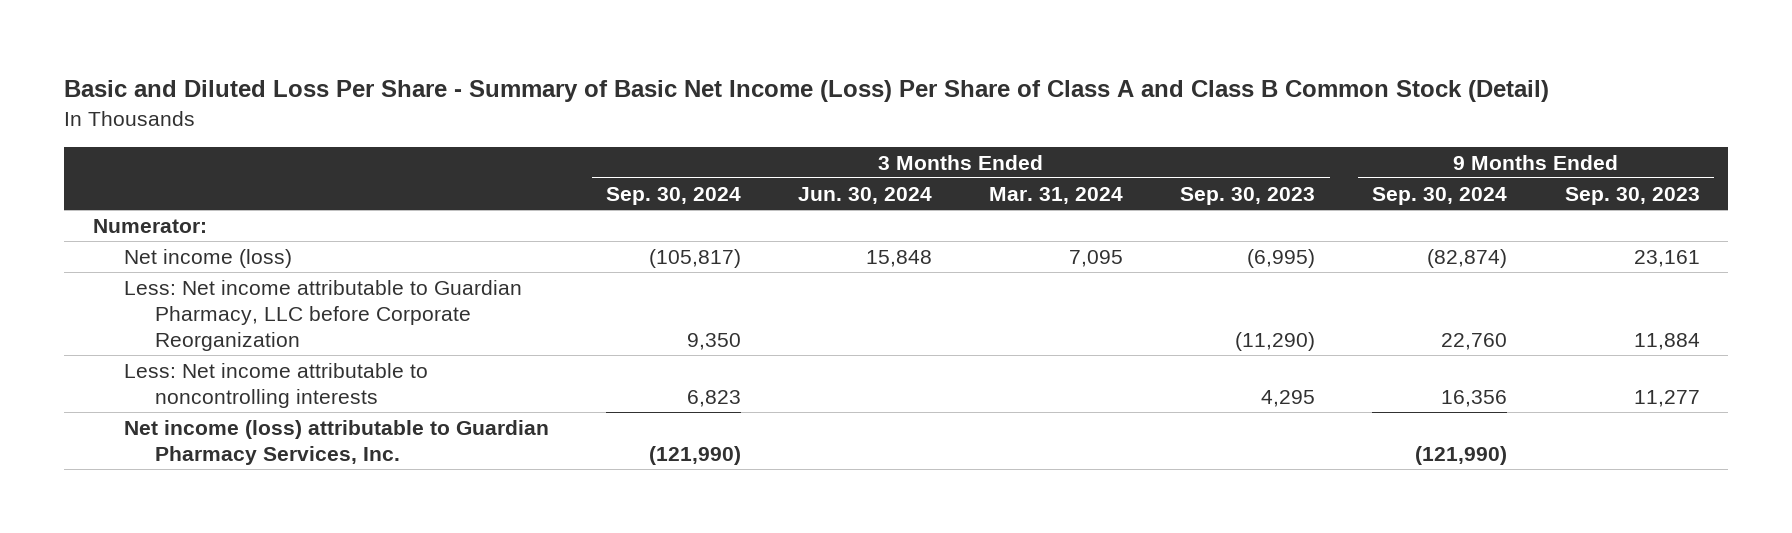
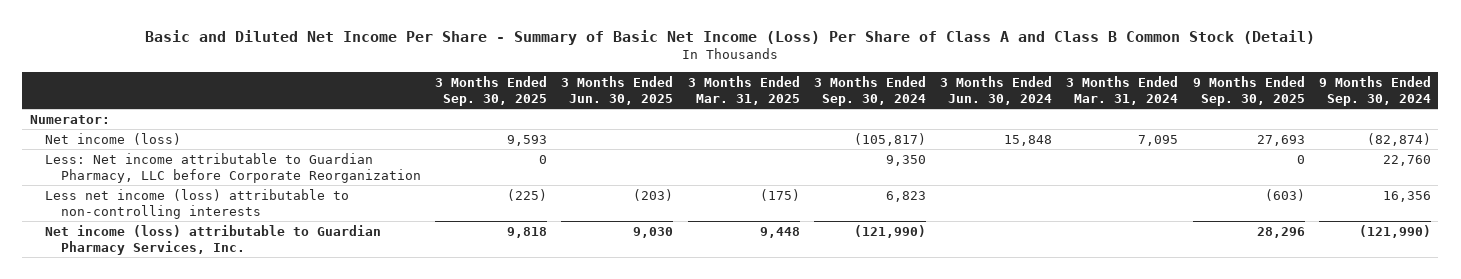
[64,80,1550,103] Basic and Diluted Loss Per Share - Summary of Basic Net Income (Loss) Per Share of Class A and Class B Common Stock (Detail) -> [145,30,1316,46] Basic and Diluted Net Income Per Share - Summary of Basic Net Income (Loss) Per Share of Class A and Class B Common Stock (Detail)
[1180,186,1316,205] Sep. 30, 2023 -> none
[1564,186,1700,205] Sep. 30, 2023 -> none
none -> [435,75,548,106] 3 Months Ended Sep. 30, 2025
none -> [561,75,674,105] 3 Months Ended Jun. 30, 2025
none -> [687,75,800,105] 3 Months Ended Mar. 31, 2025
none -> [1192,75,1305,106] 9 Months Ended Sep. 30, 2025
[123,362,428,408] Less: Net income attributable to noncontrolling interests -> [45,188,350,219] Less net income (loss) attributable to non-controlling interests

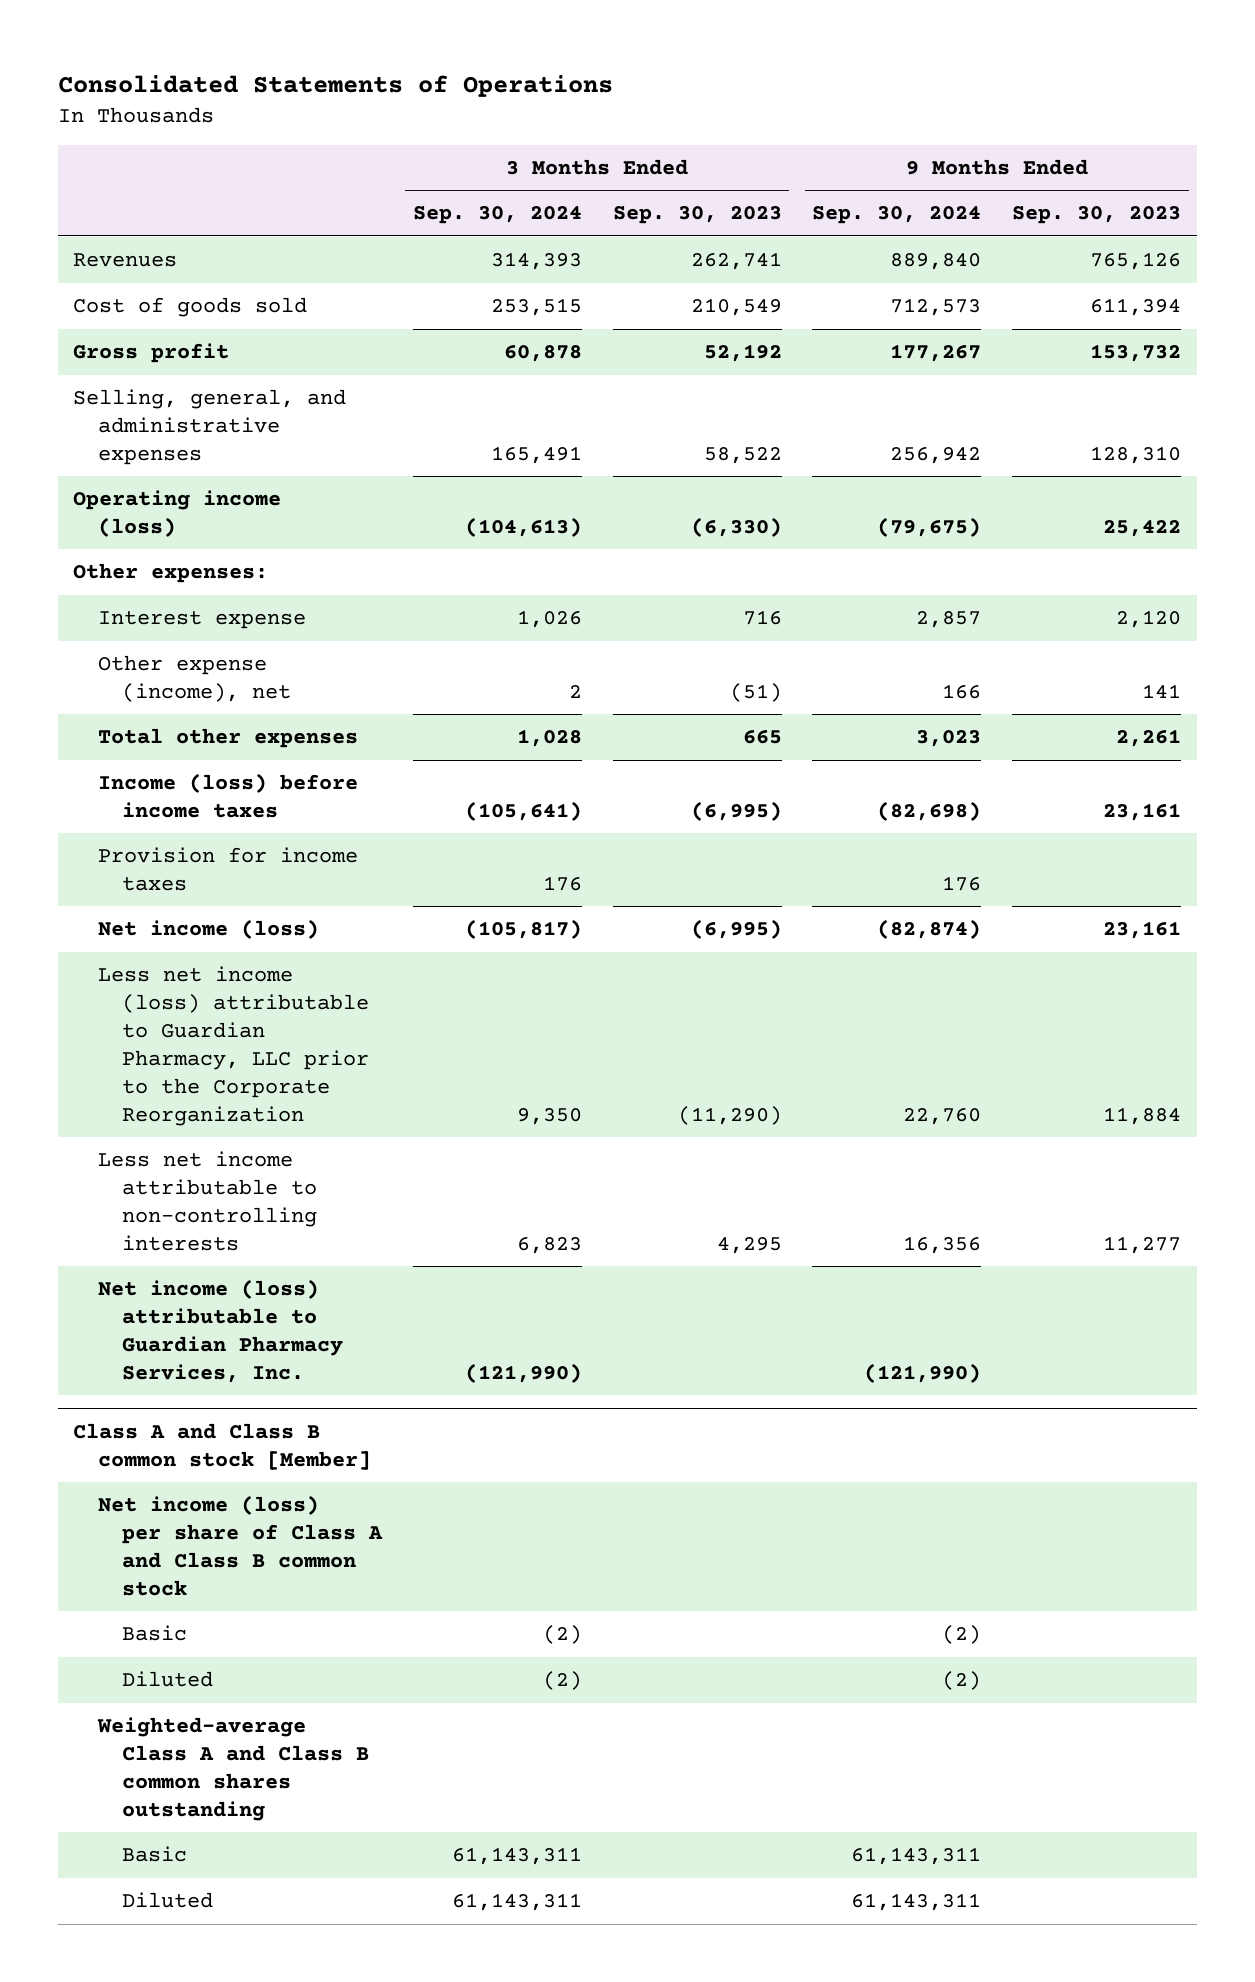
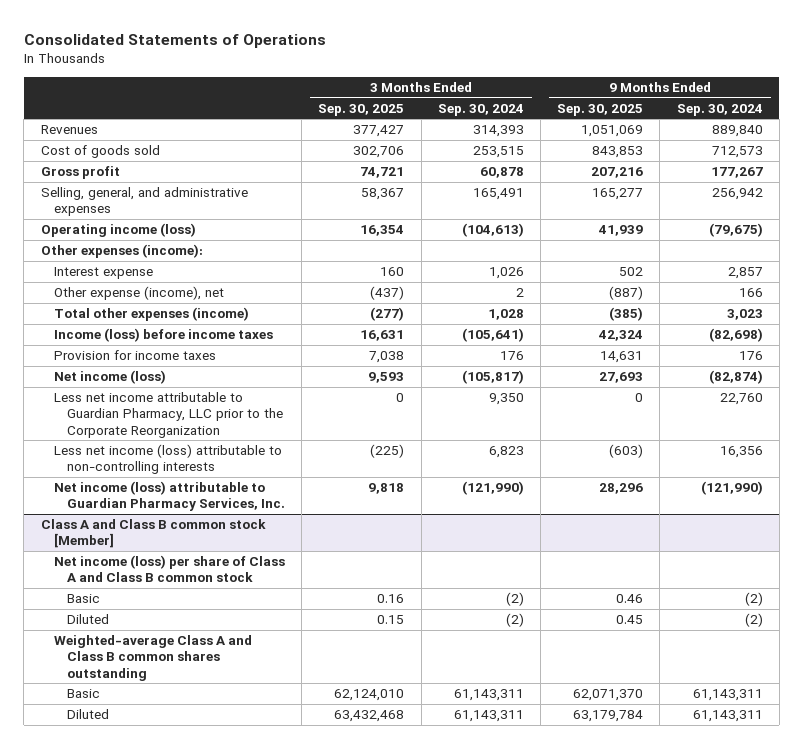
[612,206,782,225] Sep. 30, 2023 -> none
[1012,206,1182,225] Sep. 30, 2023 -> none
none -> [318,103,405,116] Sep. 30, 2025
none -> [557,103,644,116] Sep. 30, 2025
[73,563,269,584] Other expenses: -> [40,244,203,259] Other expenses (income):
[97,728,358,749] Total other expenses -> [53,307,249,322] Total other expenses (income)
[97,966,369,1126] Less net income (loss) attributable to Guardian Pharmacy, LLC prior to the Corporate Reorganization -> [53,392,283,438] Less net income attributable to Guardian Pharmacy, LLC prior to the Corporate Reorganization
[97,1151,317,1251] Less net income attributable to non-controlling interests -> [53,444,282,475] Less net income (loss) attributable to non-controlling interests

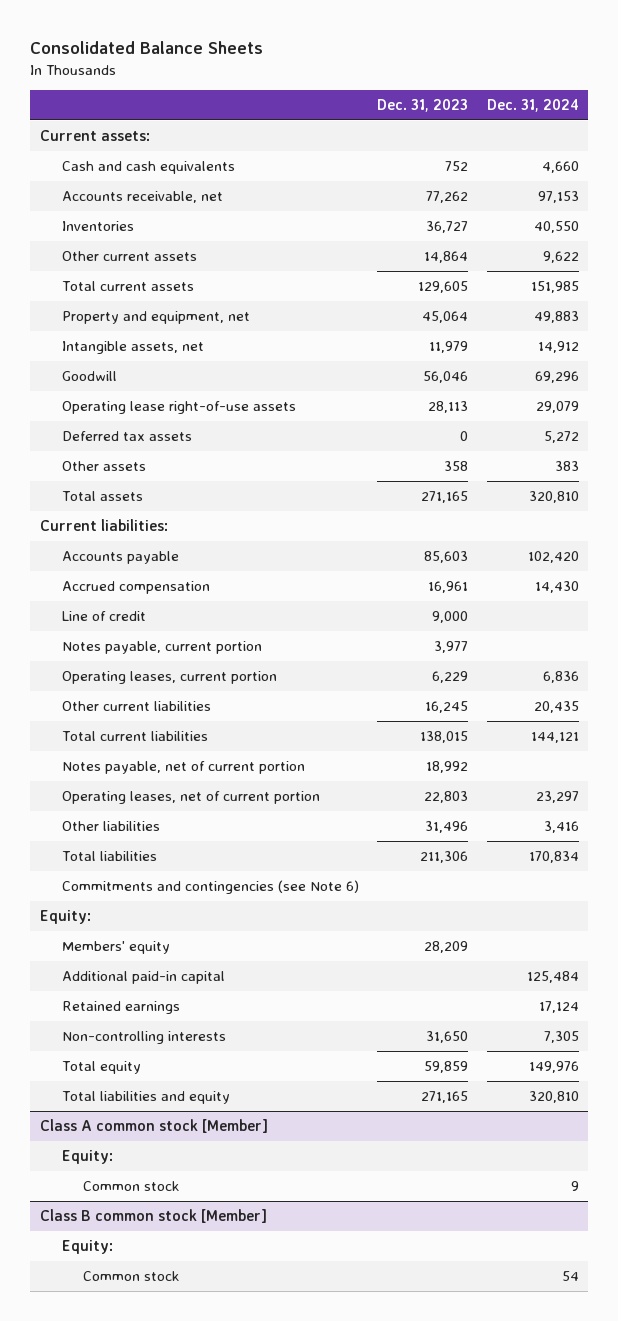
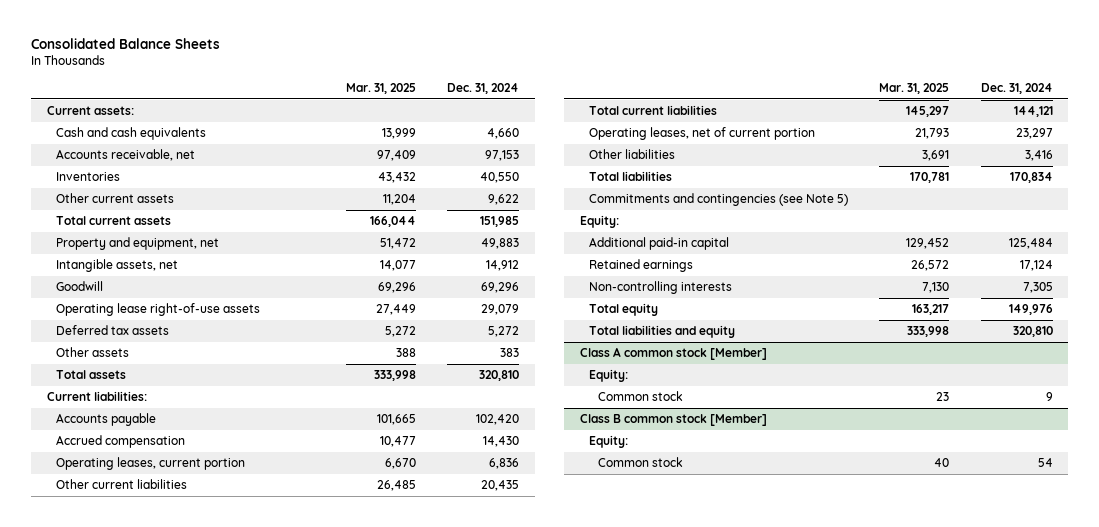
[377,99,469,113] Dec. 31, 2023 -> none
none -> [345,83,416,95] Mar. 31, 2025
[61,611,146,622] Line of credit -> none
[61,641,262,655] Notes payable, current portion -> none
[61,761,305,775] Notes payable, net of current portion -> none
[61,880,359,895] Commitments and contingencies (see Note 6) -> [589,192,849,206] Commitments and contingencies (see Note 5)
[61,941,170,955] Members' equity -> none

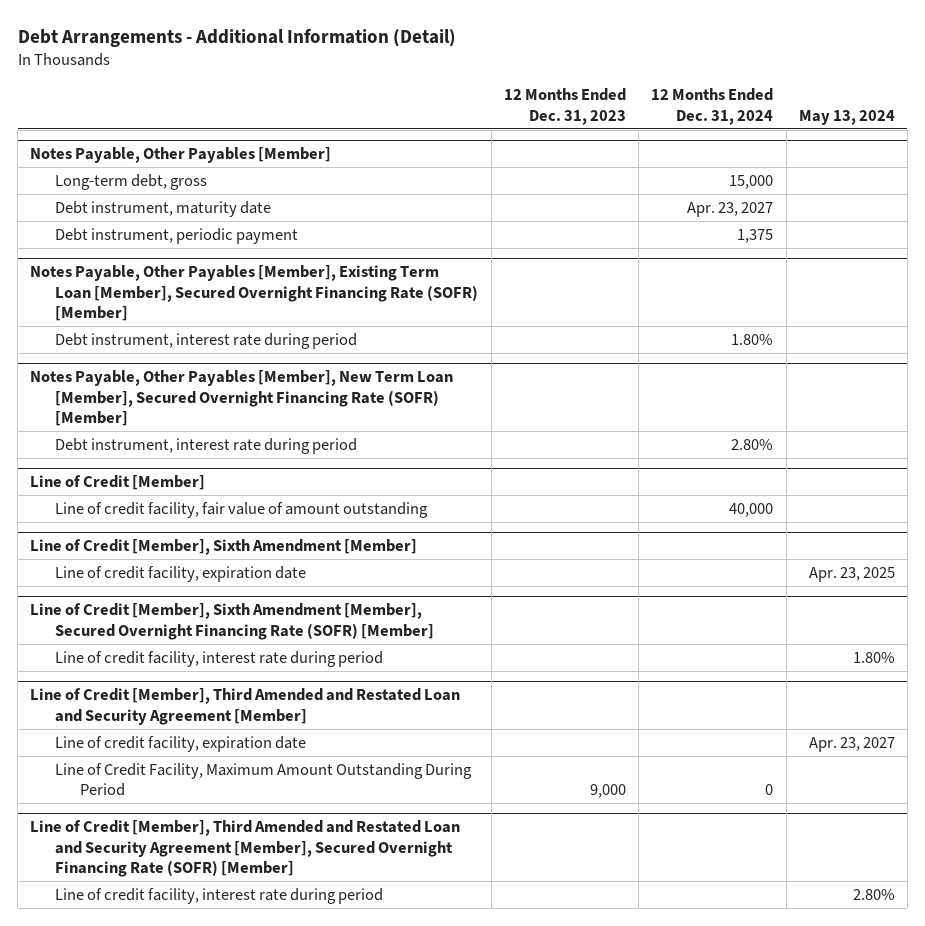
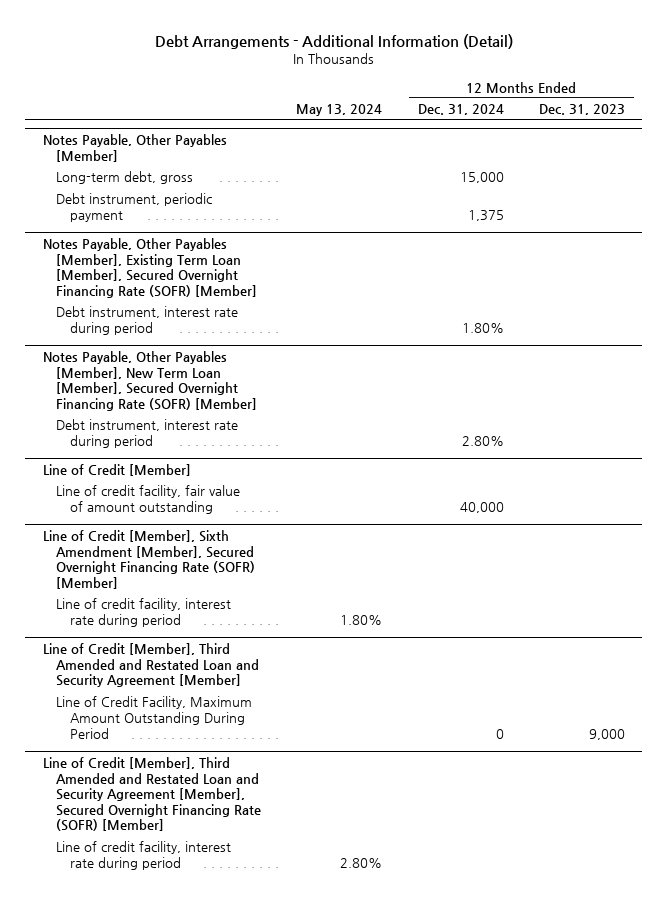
[55,200,272,217] Debt instrument, maturity date -> none
[30,539,418,556] Line of Credit [Member], Sixth Amendment [Member] -> none
[55,565,307,582] Line of credit facility, expiration date -> none
[55,735,307,752] Line of credit facility, expiration date -> none

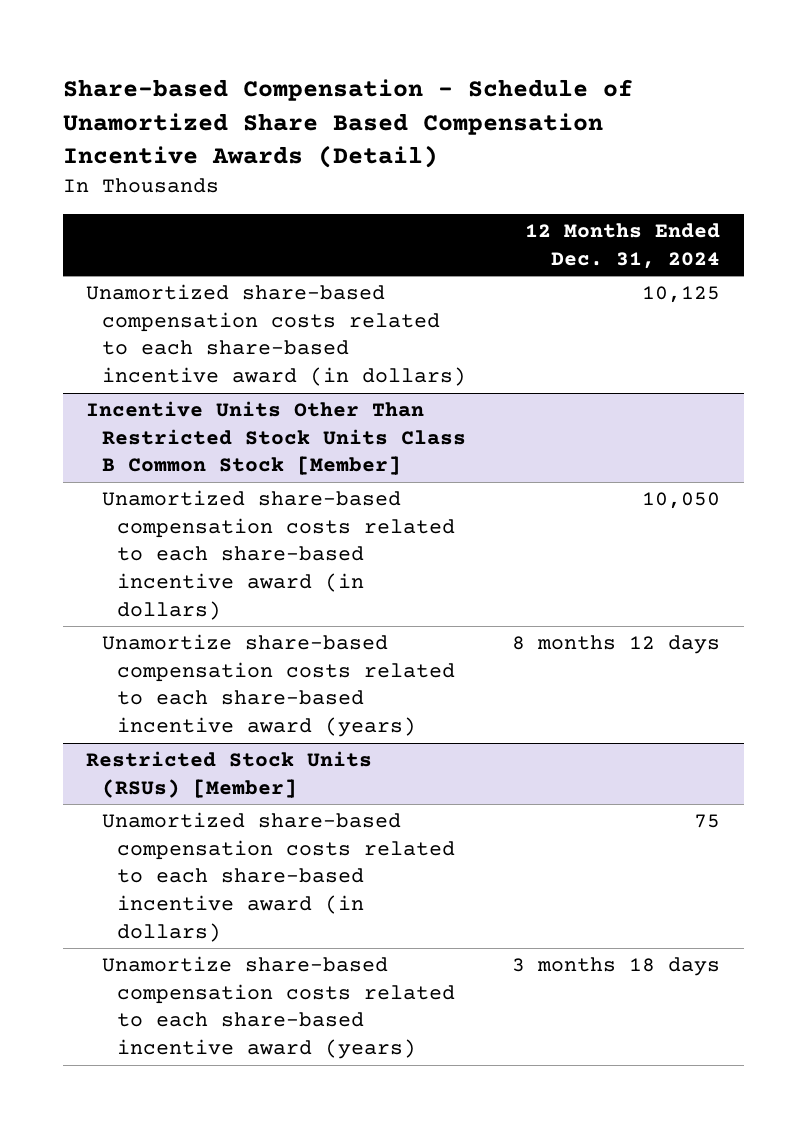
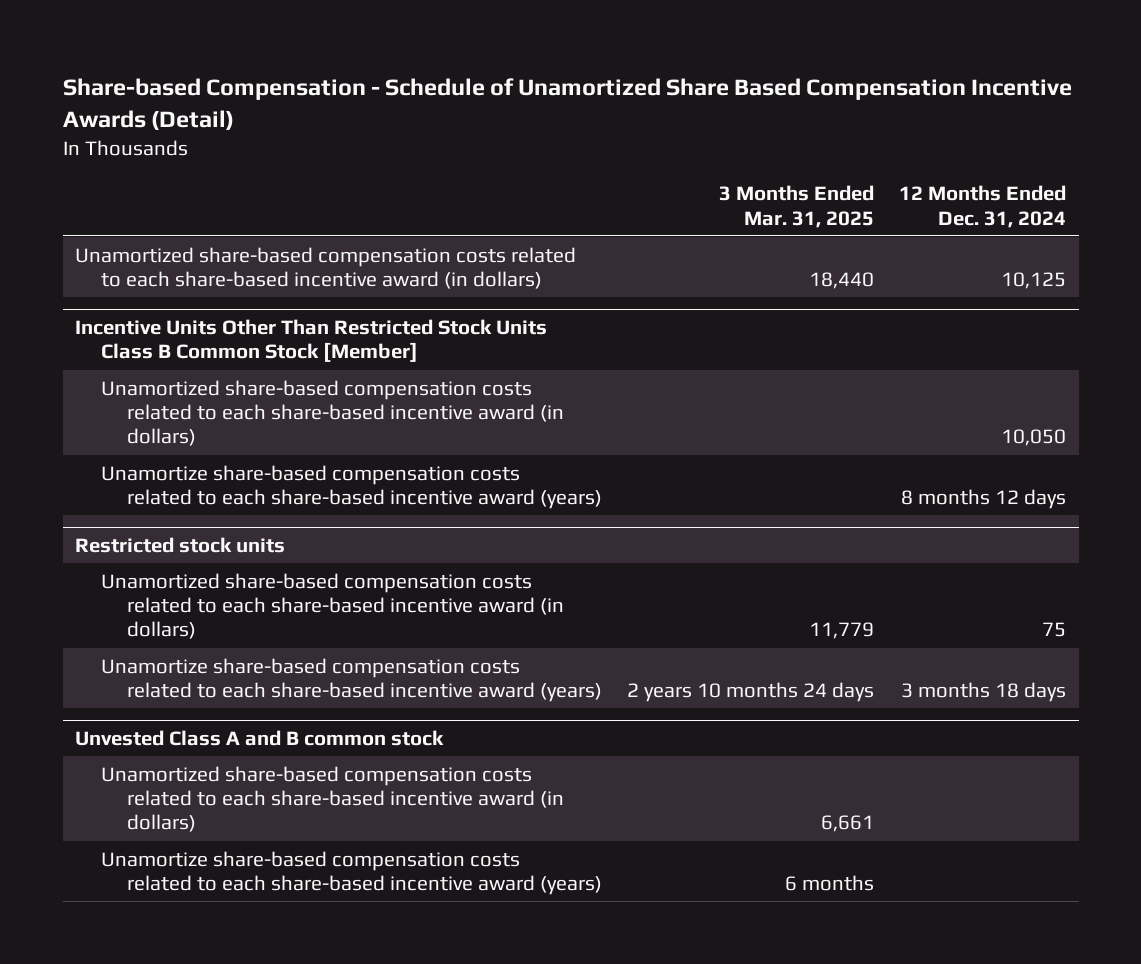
none -> [719,185,875,228] 3 Months Ended Mar. 31, 2025
[86,750,373,798] Restricted Stock Units (RSUs) [Member] -> [75,536,286,553] Restricted stock units
none -> [75,729,445,746] Unvested Class A and B common stock
none -> [101,765,565,833] Unamortized share-based compensation costs related to each share-based incentive award (in dollars)
none -> [101,850,603,896] Unamortize share-based compensation costs related to each share-based incentive award (years)

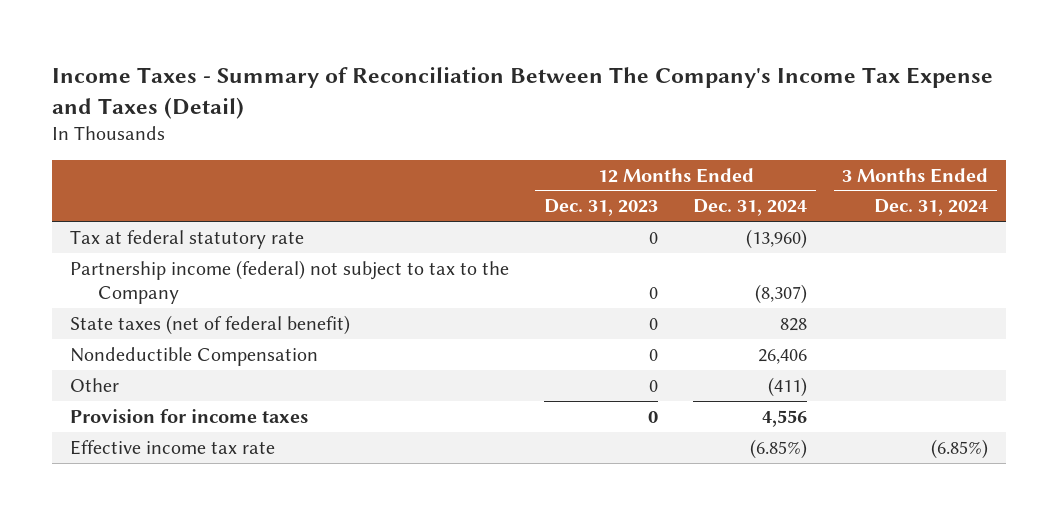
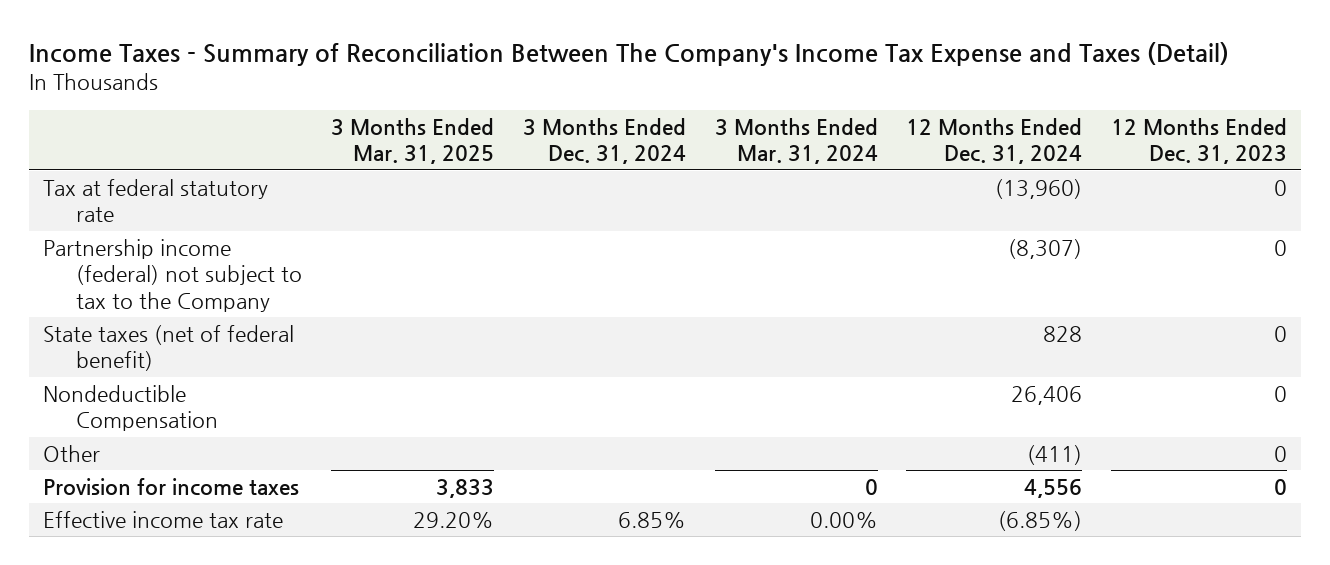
none -> [331,118,495,165] 3 Months Ended Mar. 31, 2025
none -> [714,118,878,165] 3 Months Ended Mar. 31, 2024
[931,438,989,459] (6.85%) -> [617,511,686,528] 6.85%

